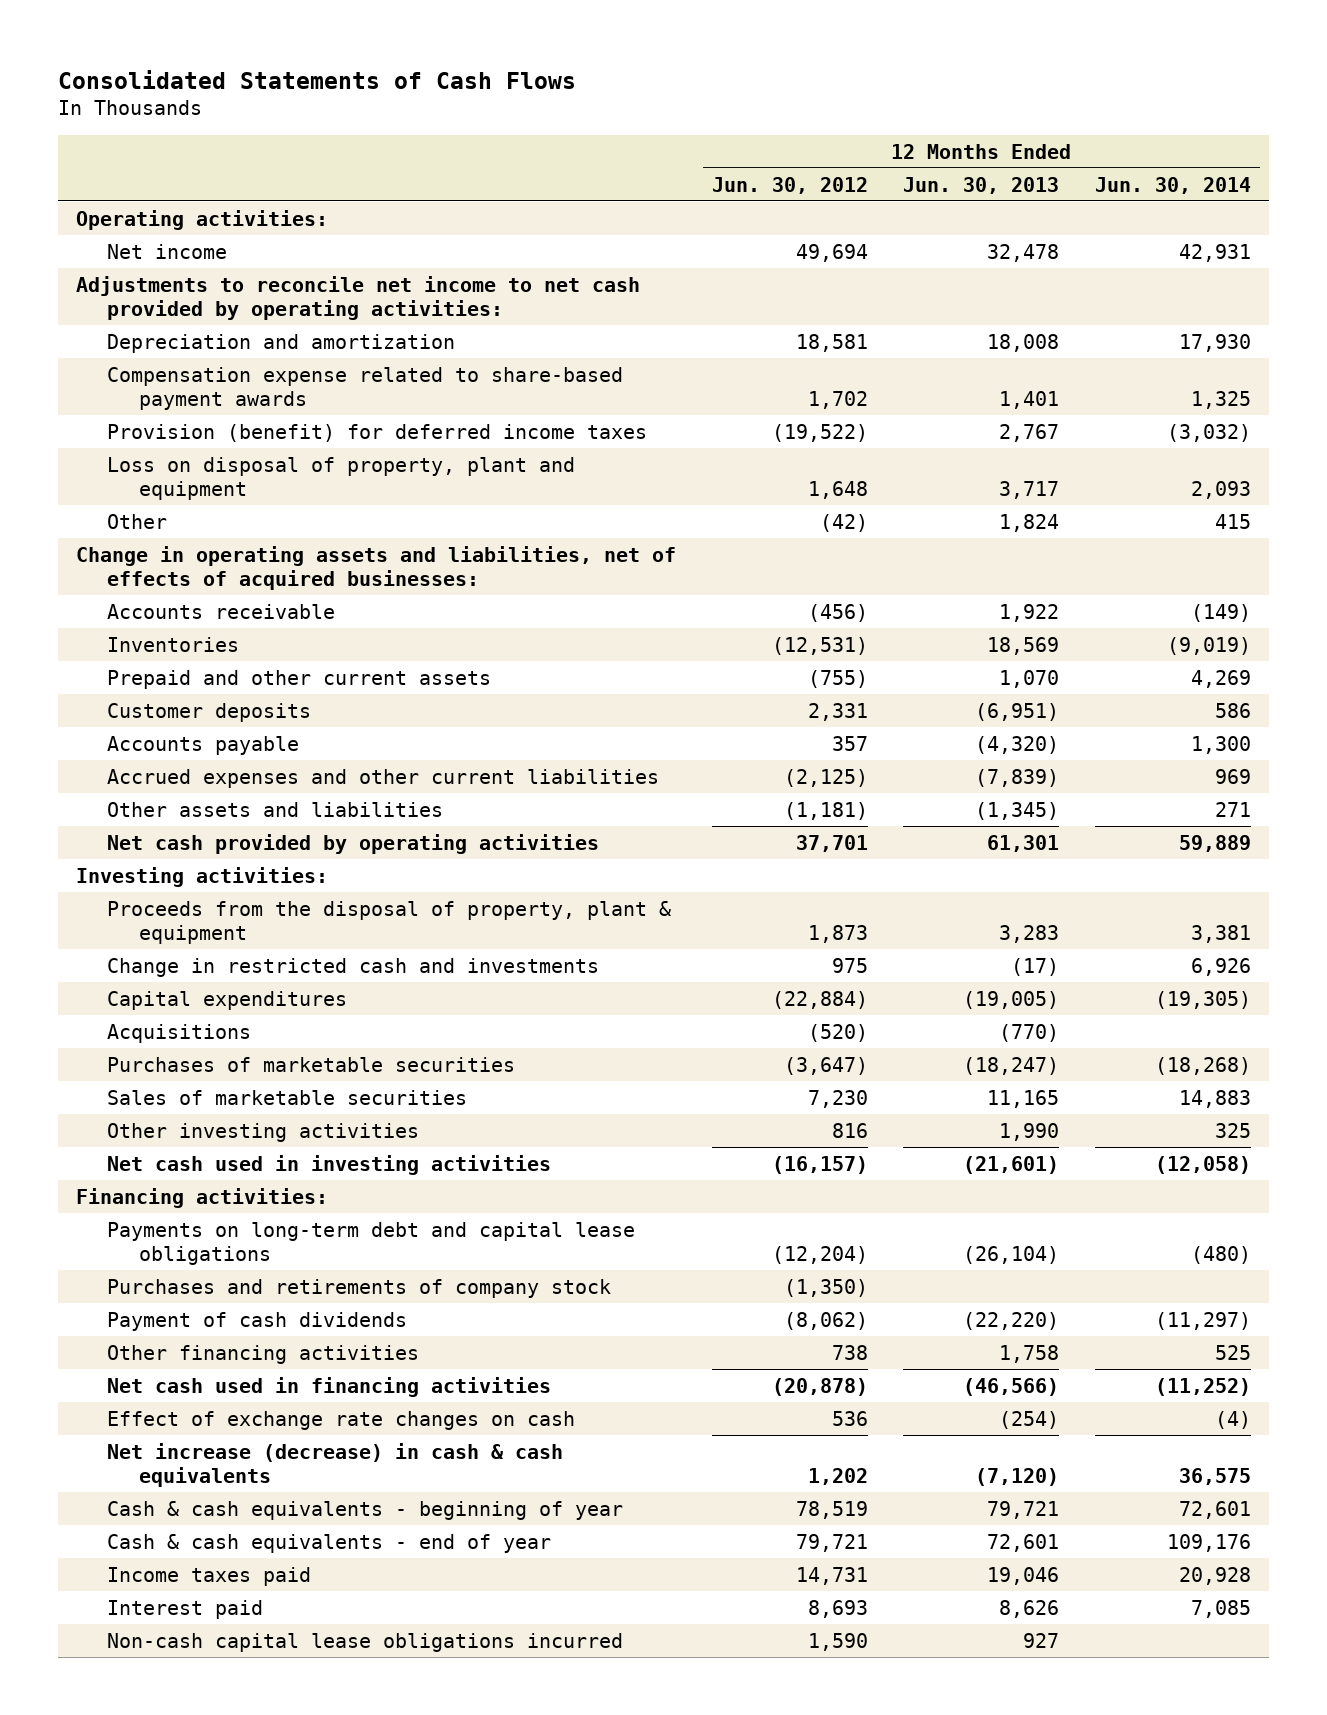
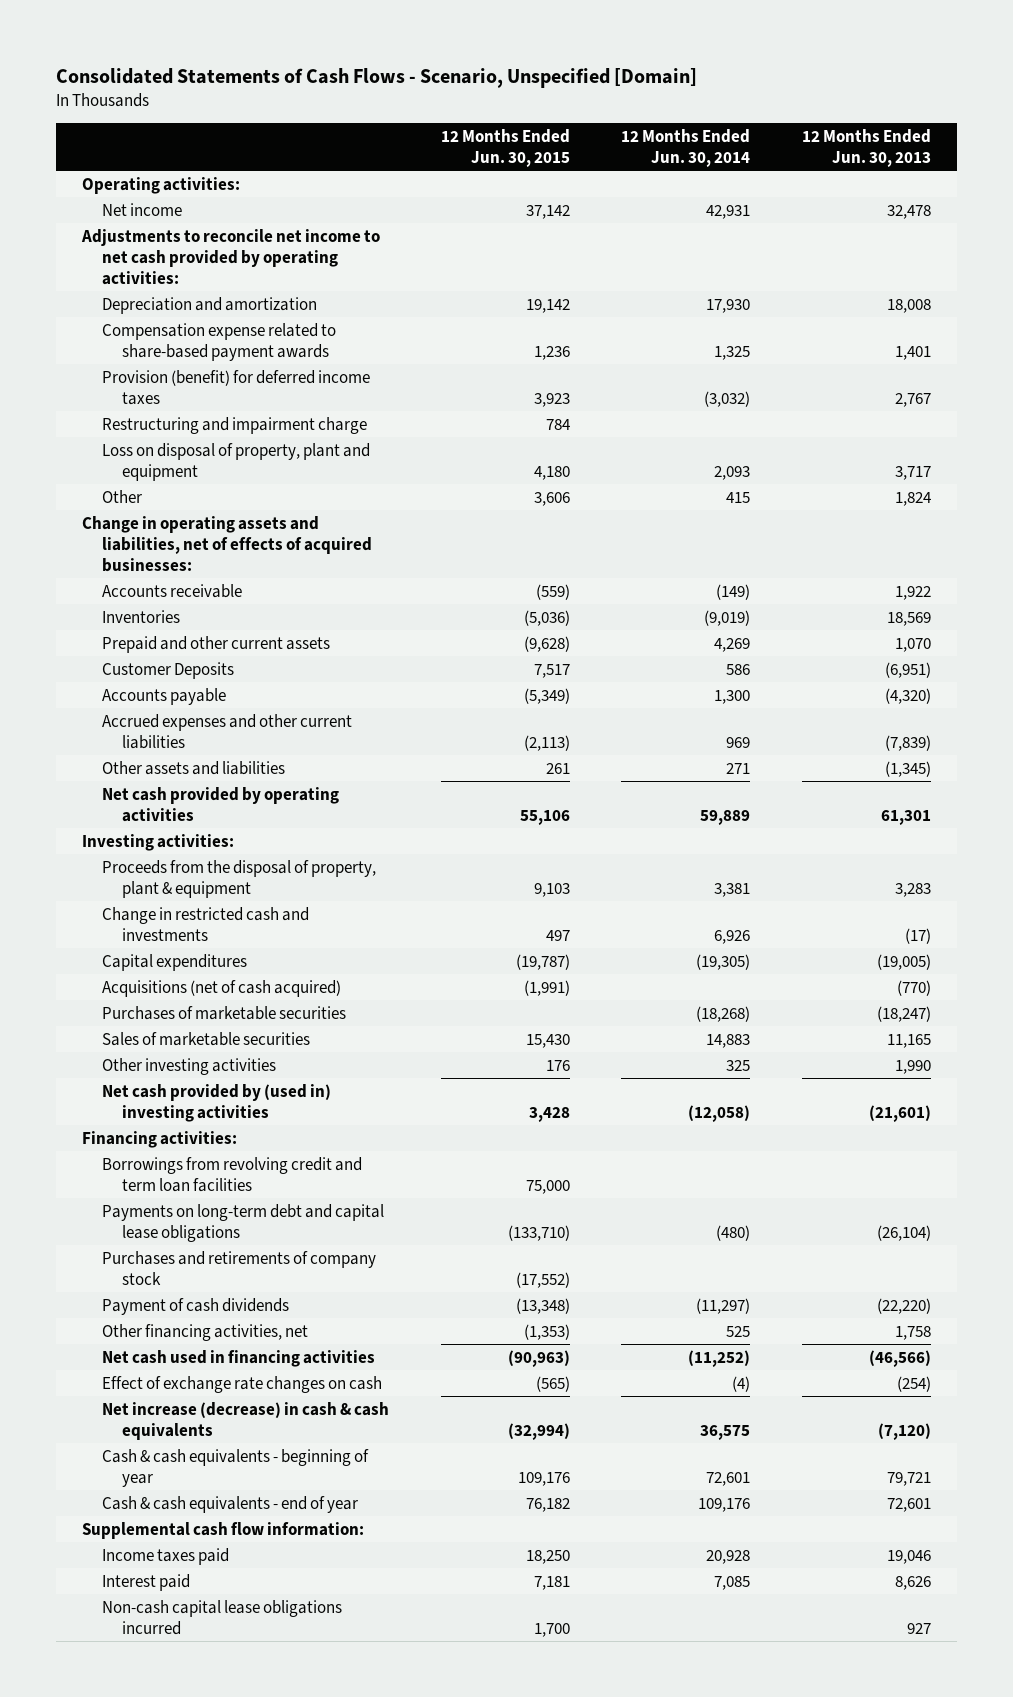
[57,69,576,89] Consolidated Statements of Cash Flows -> [56,68,698,89] Consolidated Statements of Cash Flows - Scenario, Unspecified [Domain]
[711,176,868,194] Jun. 30, 2012 -> none
none -> [440,129,570,168] 12 Months Ended Jun. 30, 2015
none -> [102,416,368,434] Restructuring and impairment charge
[107,702,312,722] Customer deposits -> [102,661,235,679] Customer Deposits
[107,1023,252,1043] Acquisitions -> [102,979,342,997] Acquisitions (net of cash acquired)
[107,1154,552,1175] Net cash used in investing activities -> [102,1083,332,1122] Net cash provided by (used in) investing activities
none -> [102,1156,363,1192] Borrowings from revolving credit and term loan facilities
[107,1344,420,1364] Other financing activities -> [102,1323,309,1341] Other financing activities, net
none -> [82,1521,365,1539] Supplemental cash flow information:

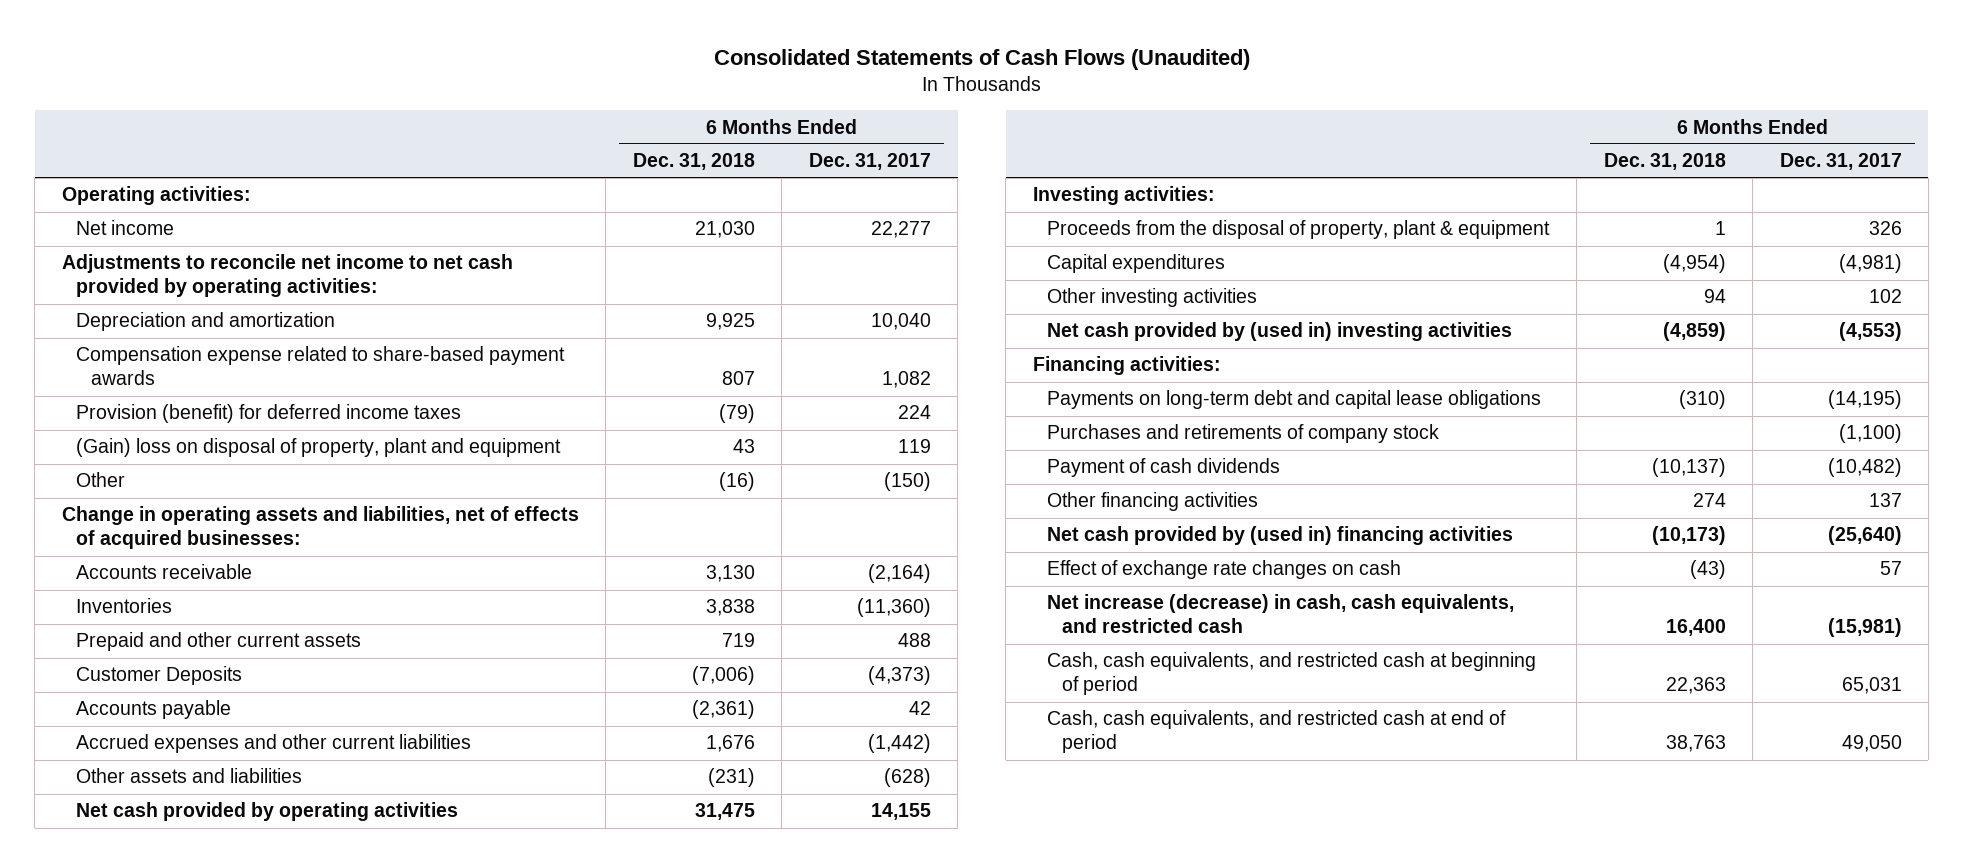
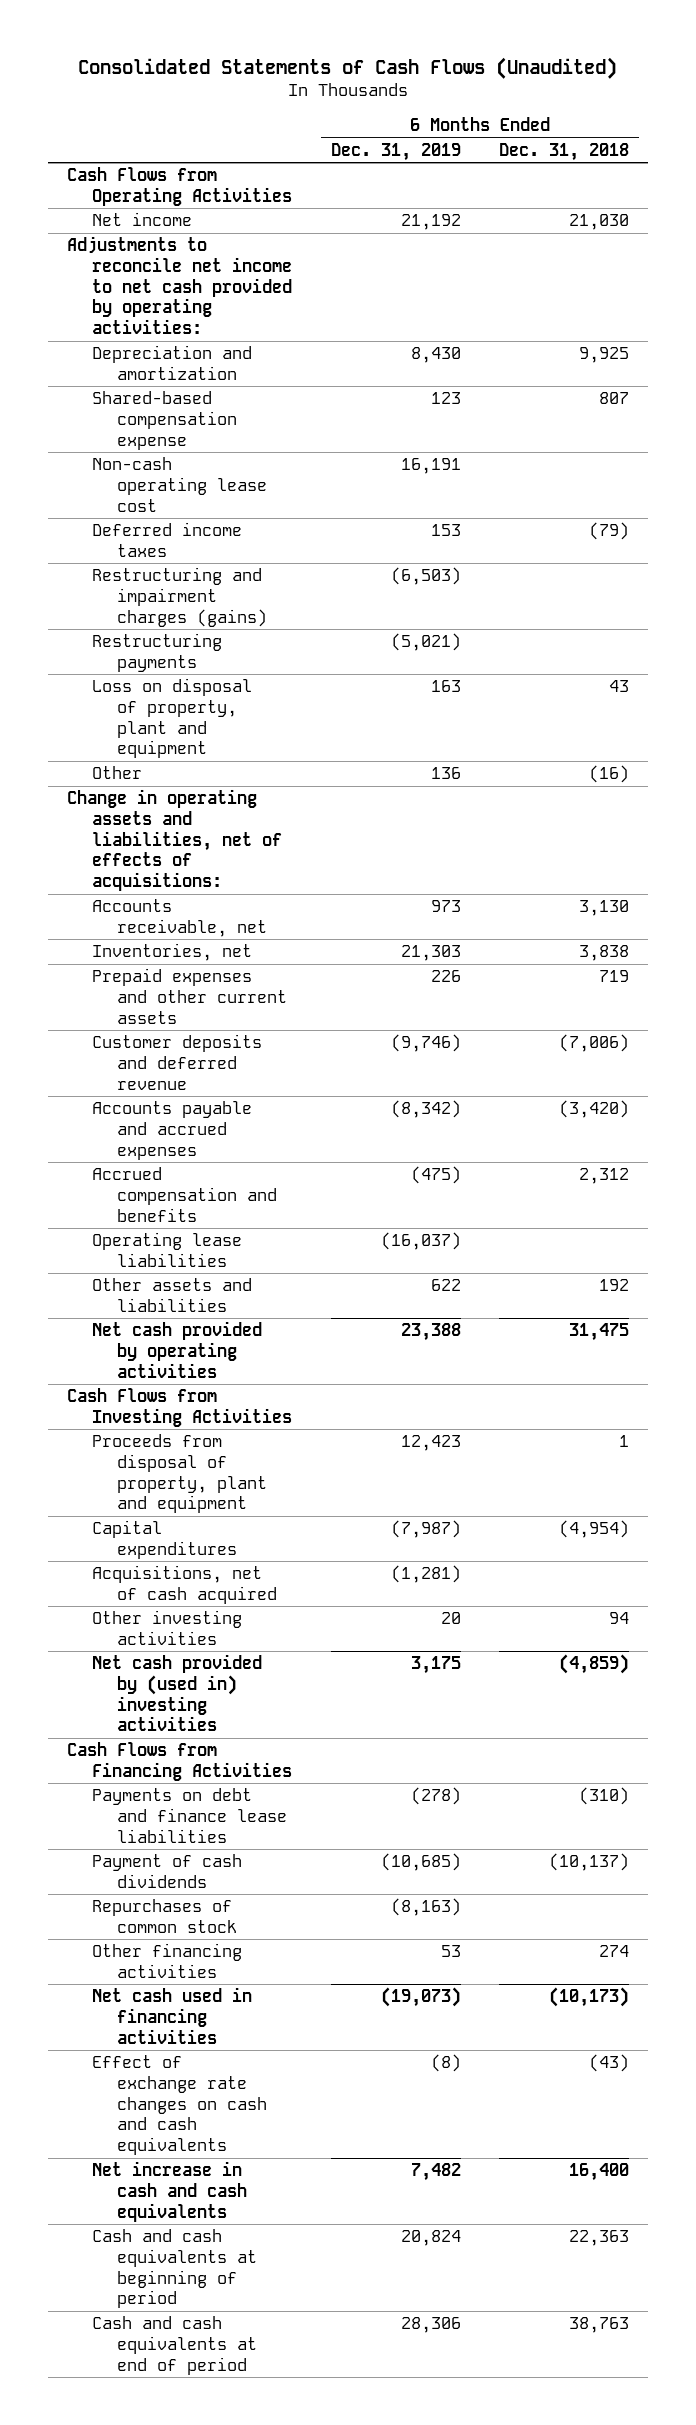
[808,153,931,171] Dec. 31, 2017 -> none
none -> [330,142,461,161] Dec. 31, 2019
[61,186,251,206] Operating activities: -> [67,167,293,206] Cash Flows from Operating Activities
[76,346,566,386] Compensation expense related to share-based payment awards -> [92,391,238,450] Shared-based compensation expense
none -> [92,457,268,512] Non-cash operating lease cost
[76,404,462,424] Provision (benefit) for deferred income taxes -> [92,522,243,557] Deferred income taxes
none -> [92,567,268,627] Restructuring and impairment charges (gains)
none -> [92,633,223,672] Restructuring payments
[76,438,562,458] (Gain) loss on disposal of property, plant and equipment -> [92,678,253,759] Loss on disposal of property, plant and equipment
[76,700,232,720] Accounts payable -> none
[76,734,472,754] Accrued expenses and other current liabilities -> none
[61,506,579,550] Change in operating assets and liabilities, net of effects of acquired businesses: -> [67,789,283,892] Change in operating assets and liabilities, net of effects of acquisitions:
[76,564,253,580] Accounts receivable -> [92,899,268,937] Accounts receivable, net
[76,598,173,614] Inventories -> [92,943,253,962] Inventories, net
[76,632,362,652] Prepaid and other current assets -> [92,968,288,1024] Prepaid expenses and other current assets
[76,666,243,686] Customer Deposits -> [92,1034,263,1090] Customer deposits and deferred revenue
none -> [92,1101,253,1160] Accounts payable and accrued expenses
none -> [92,1167,278,1222] Accrued compensation and benefits
none -> [92,1232,243,1267] Operating lease liabilities
[707,768,755,788] (231) -> [599,1279,630,1292] 192
[1032,186,1215,206] Investing activities: -> [67,1388,293,1427] Cash Flows from Investing Activities
[1047,220,1551,240] Proceeds from the disposal of property, plant & equipment -> [92,1434,268,1514] Proceeds from disposal of property, plant and equipment
none -> [92,1565,278,1604] Acquisitions, net of cash acquired
[1047,390,1542,410] Payments on long-term debt and capital lease obligations -> none
[1047,424,1440,444] Purchases and retirements of company stock -> none
[1032,356,1221,376] Financing activities: -> [67,1742,293,1781] Cash Flows from Financing Activities
none -> [92,1788,288,1843] Payments on debt and finance lease liabilities
none -> [92,1899,238,1933] Repurchases of common stock
[1047,526,1514,546] Net cash provided by (used in) financing activities -> [92,1987,253,2044] Net cash used in financing activities
[1047,560,1402,580] Effect of exchange rate changes on cash -> [92,2055,268,2156] Effect of exchange rate changes on cash and cash equivalents
[1047,594,1515,634] Net increase (decrease) in cash, cash equivalents, and restricted cash -> [92,2161,248,2222] Net increase in cash and cash equivalents
[1047,652,1537,696] Cash, cash equivalents, and restricted cash at beginning of period -> [92,2229,258,2309] Cash and cash equivalents at beginning of period
[1047,710,1507,754] Cash, cash equivalents, and restricted cash at end of period -> [92,2316,258,2375] Cash and cash equivalents at end of period

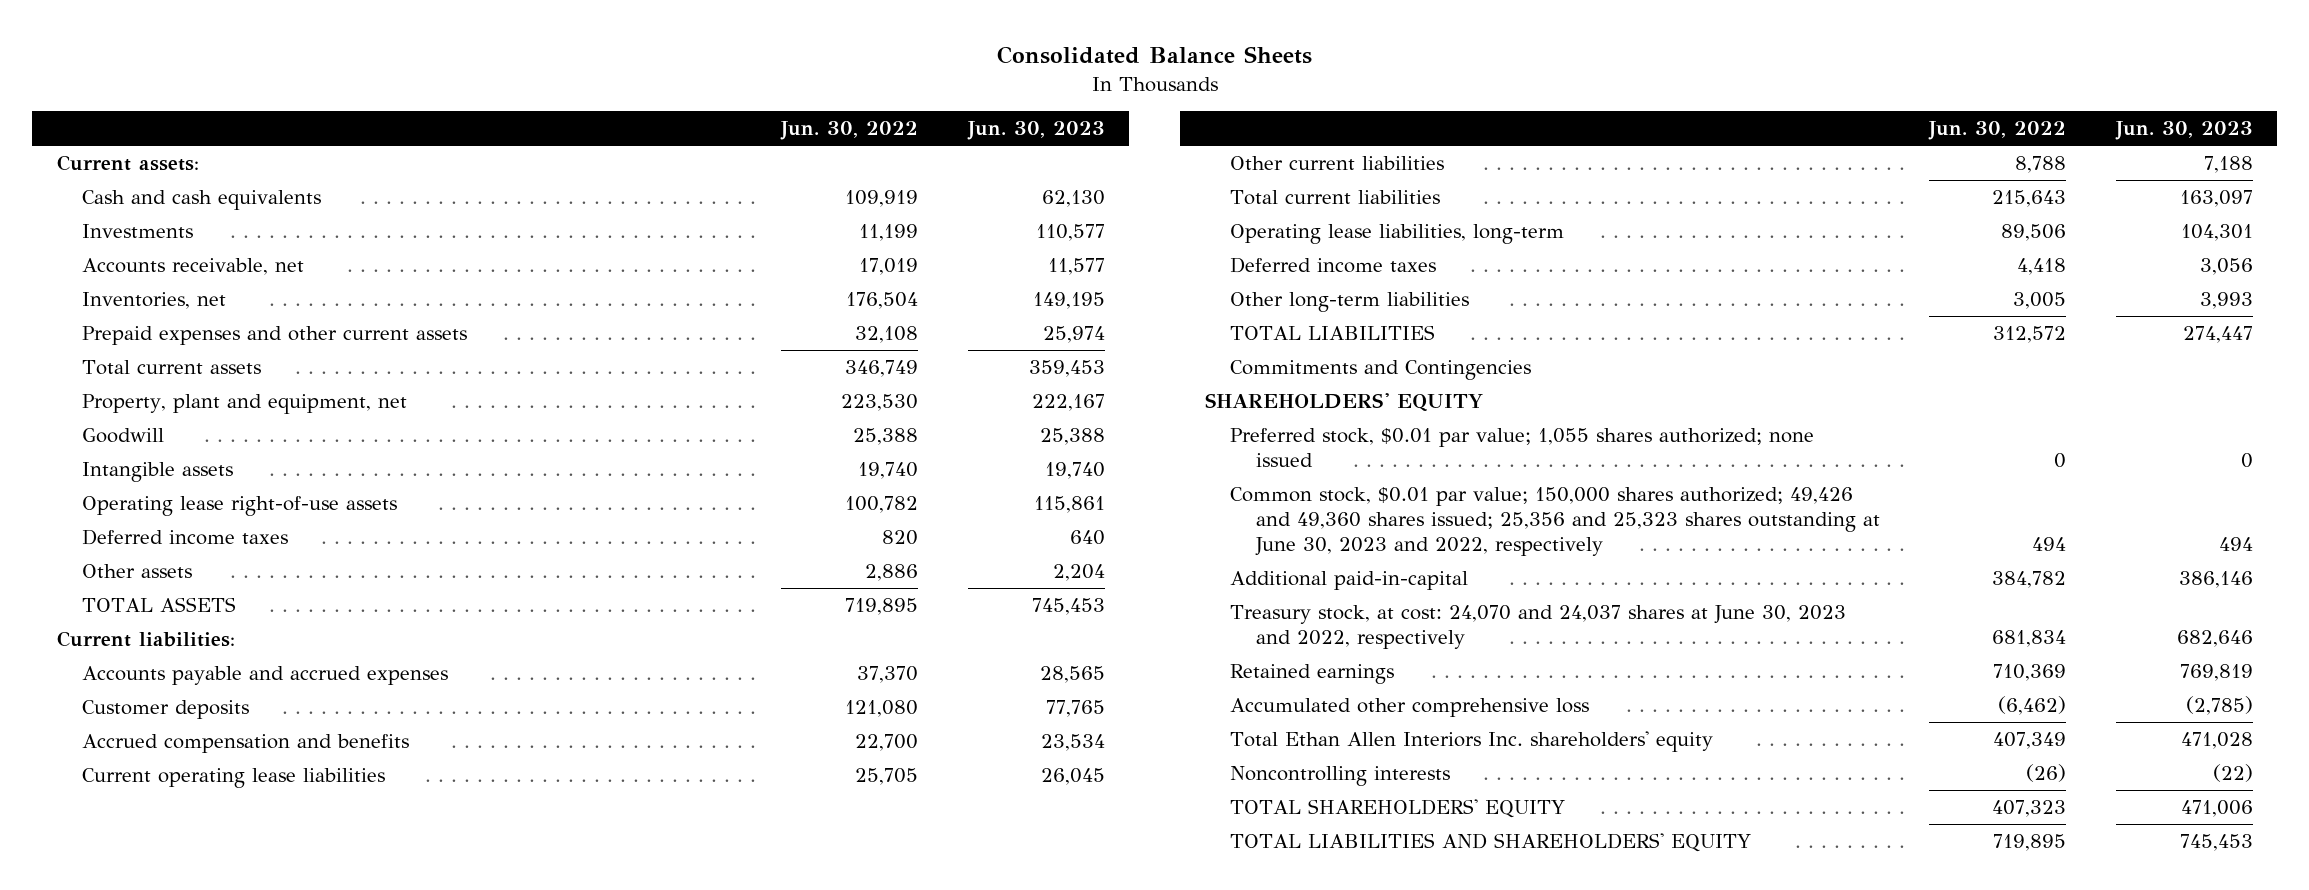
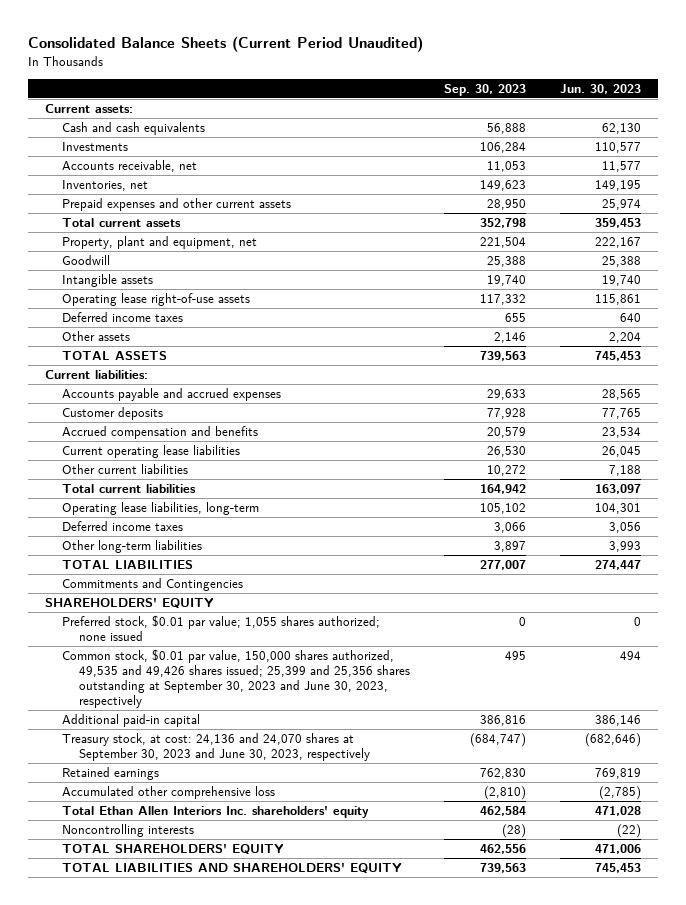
[996,46,1312,65] Consolidated Balance Sheets -> [27,36,423,53] Consolidated Balance Sheets (Current Period Unaudited)
[780,121,919,141] Jun. 30, 2022 -> none
none -> [444,83,527,96] Sep. 30, 2023
[1230,486,1881,556] Common stock, $0.01 par value; 150,000 shares authorized; 49,426 and 49,360 shares issued; 25,356 and 25,323 shares outstanding at June 30, 2023 and 2022, respectively -> [62,649,411,709] Common stock, $0.01 par value, 150,000 shares authorized, 49,535 and 49,426 shares issued; 25,399 and 25,356 shares outstanding at September 30, 2023 and June 30, 2023, respectively
[1230,570,1469,590] Additional paid-in-capital -> [62,714,201,728] Additional paid-in capital
[1230,604,1847,649] Treasury stock, at cost: 24,070 and 24,037 shares at June 30, 2023 and 2022, respectively -> [62,733,371,762] Treasury stock, at cost: 24,136 and 24,070 shares at September 30, 2023 and June 30, 2023, respectively
[2176,629,2253,647] 682,646 -> [584,733,641,748] (682,646)

